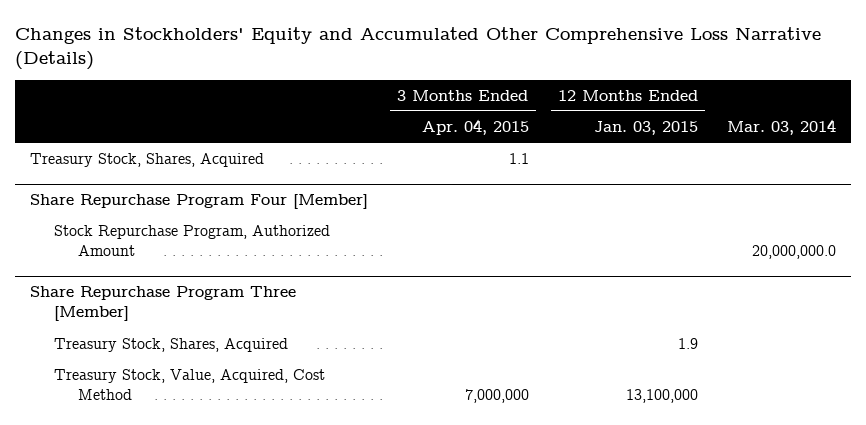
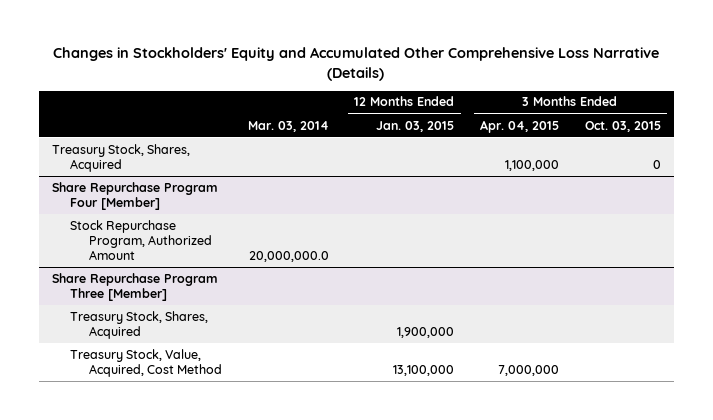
none -> [584,120,661,132] Oct. 03, 2015
[508,153,529,165] 1.1 -> [505,160,560,172] 1,100,000
[677,338,698,350] 1.9 -> [397,327,455,339] 1,900,000

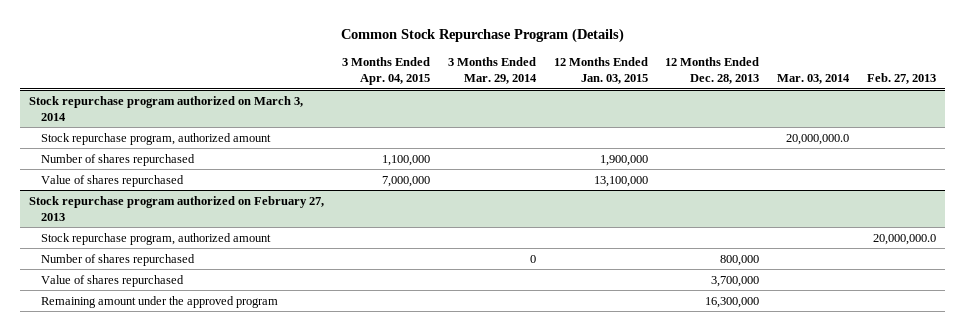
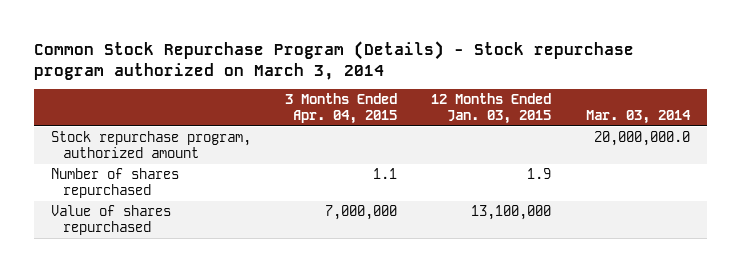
[340,28,624,44] Common Stock Repurchase Program (Details) -> [33,40,634,80] Common Stock Repurchase Program (Details) - Stock repurchase program authorized on March 3, 2014
[447,57,537,85] 3 Months Ended Mar. 29, 2014 -> none
[665,57,760,85] 12 Months Ended Dec. 28, 2013 -> none
[867,73,937,85] Feb. 27, 2013 -> none
[28,95,303,121] Stock repurchase program authorized on March 3, 2014 -> none
[381,154,430,166] 1,100,000 -> [373,168,398,180] 1.1
[599,154,648,166] 1,900,000 -> [527,168,552,180] 1.9
[28,195,324,221] Stock repurchase program authorized on February 27, 2013 -> none
[41,232,272,245] Stock repurchase program, authorized amount -> none
[41,253,196,266] Number of shares repurchased -> none
[41,274,185,287] Value of shares repurchased -> none
[41,295,279,308] Remaining amount under the approved program -> none

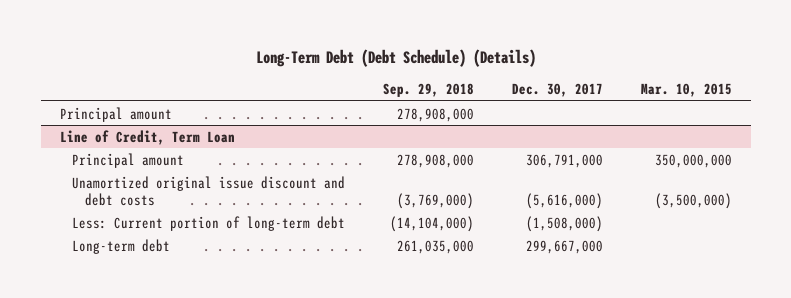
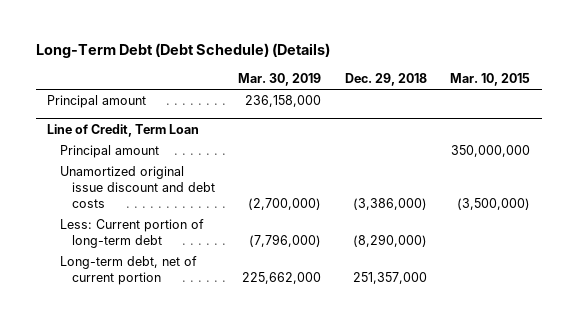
[383,82,475,97] Sep. 29, 2018 -> none
[511,82,603,97] Dec. 30, 2017 -> none
none -> [238,73,322,87] Mar. 30, 2019
none -> [344,73,427,87] Dec. 29, 2018
[72,238,171,254] Long-term debt -> [59,256,197,286] Long-term debt, net of current portion

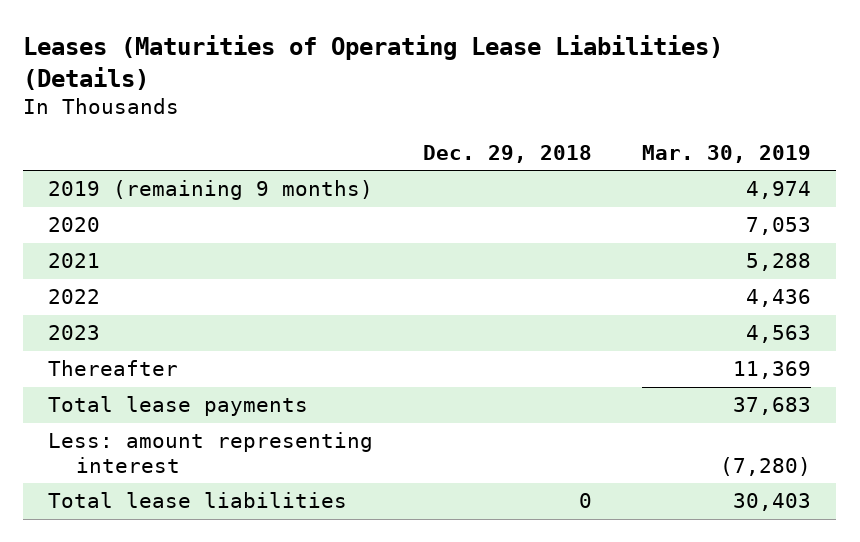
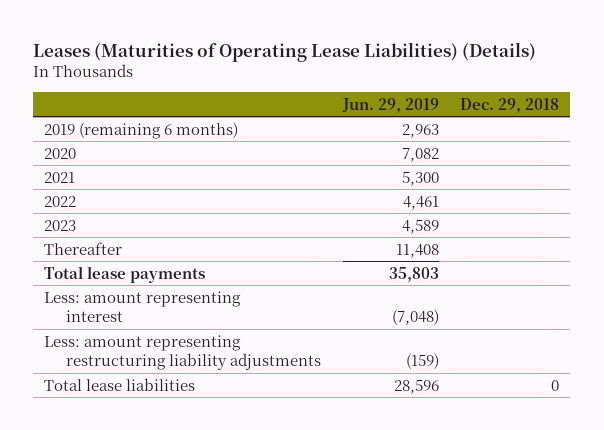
[642,145,812,164] Mar. 30, 2019 -> none
none -> [341,97,439,113] Jun. 29, 2019
[48,180,374,201] 2019 (remaining 9 months) -> [44,121,239,139] 2019 (remaining 6 months)
none -> [44,334,322,370] Less: amount representing restructuring liability adjustments

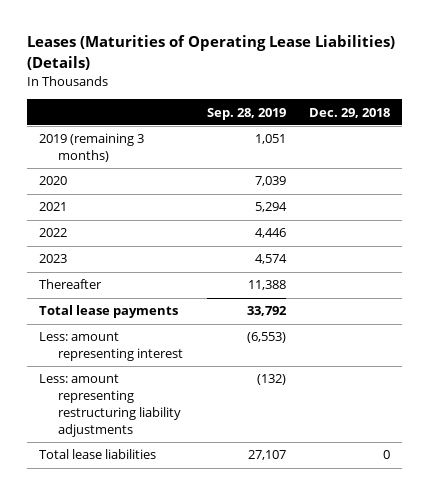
[341,97,439,113] Jun. 29, 2019 -> none
none -> [206,107,286,120] Sep. 28, 2019
[44,121,239,139] 2019 (remaining 6 months) -> [38,133,144,163] 2019 (remaining 3 months)

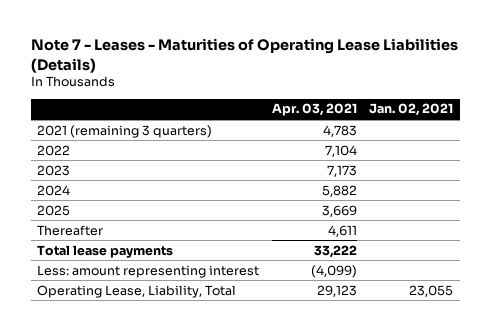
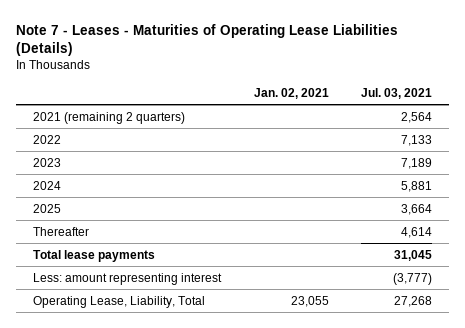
[271,103,357,117] Apr. 03, 2021 -> none
none -> [361,87,433,99] Jul. 03, 2021
[37,124,213,138] 2021 (remaining 3 quarters) -> [32,111,185,124] 2021 (remaining 2 quarters)

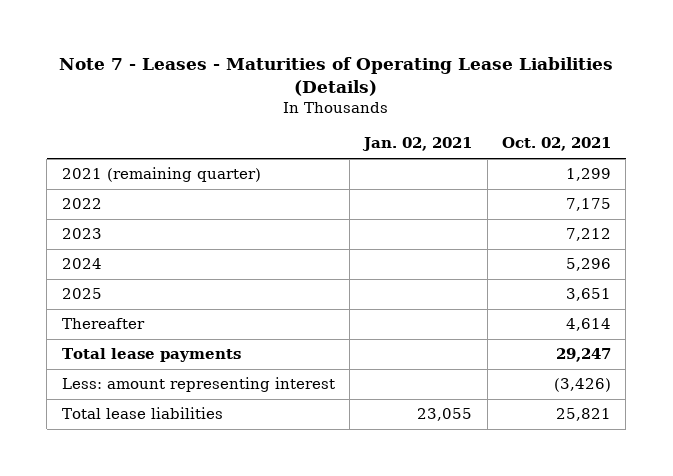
[361,87,433,99] Jul. 03, 2021 -> none
none -> [502,137,612,152] Oct. 02, 2021
[32,111,185,124] 2021 (remaining 2 quarters) -> [61,167,261,183] 2021 (remaining quarter)
[32,295,205,308] Operating Lease, Liability, Total -> [61,407,223,420] Total lease liabilities

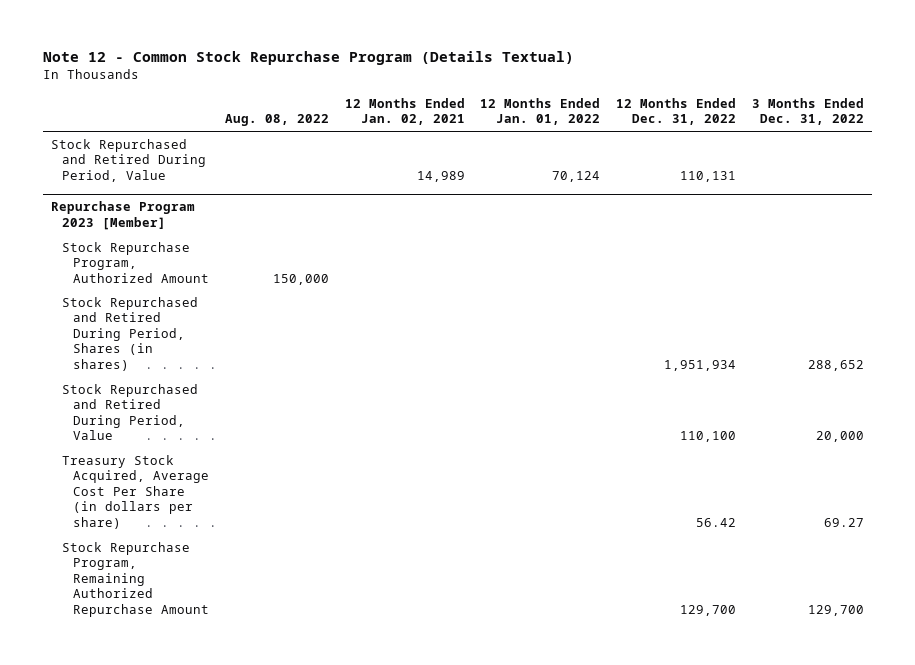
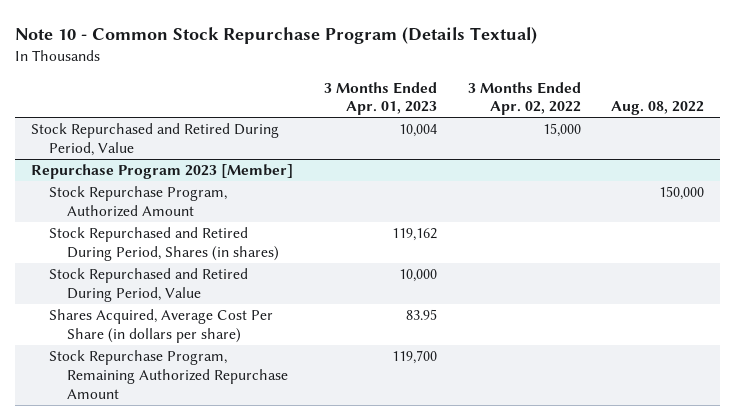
[42,51,574,66] Note 12 - Common Stock Repurchase Program (Details Textual) -> [15,26,538,44] Note 10 - Common Stock Repurchase Program (Details Textual)
[344,97,465,126] 12 Months Ended Jan. 02, 2021 -> none
[480,97,601,126] 12 Months Ended Jan. 01, 2022 -> none
[616,97,737,126] 12 Months Ended Dec. 31, 2022 -> none
[751,97,864,126] 3 Months Ended Dec. 31, 2022 -> none
none -> [323,81,437,116] 3 Months Ended Apr. 01, 2023
none -> [467,81,581,116] 3 Months Ended Apr. 02, 2022
[61,454,209,529] Treasury Stock Acquired, Average Cost Per Share (in dollars per share) -> [49,309,274,343] Shares Acquired, Average Cost Per Share (in dollars per share)

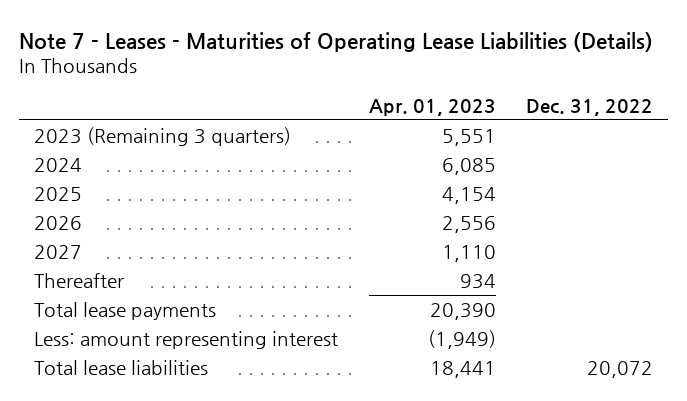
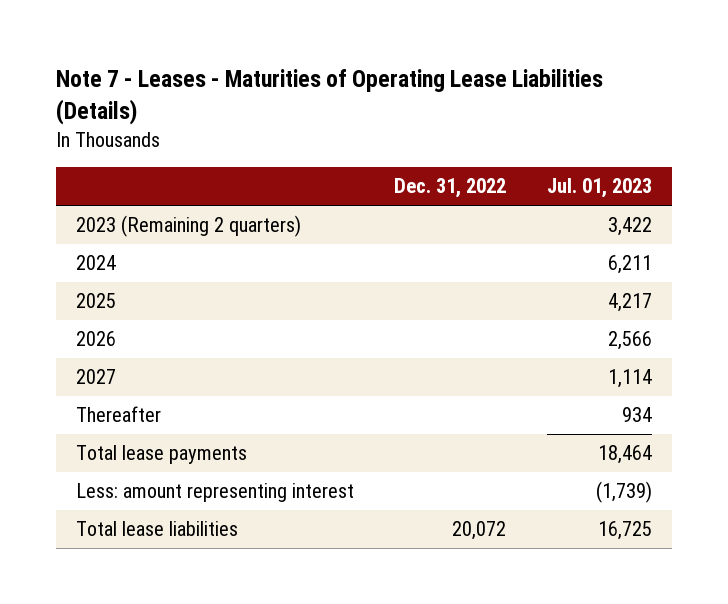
[368,98,496,116] Apr. 01, 2023 -> none
none -> [546,178,652,199] Jul. 01, 2023
[34,126,292,146] 2023 (Remaining 3 quarters) -> [76,215,302,238] 2023 (Remaining 2 quarters)

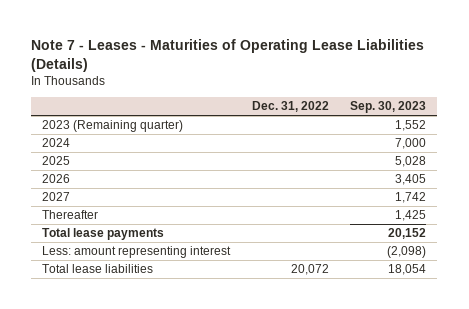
[546,178,652,199] Jul. 01, 2023 -> none
none -> [350,101,427,114] Sep. 30, 2023
[76,215,302,238] 2023 (Remaining 2 quarters) -> [42,120,184,133] 2023 (Remaining quarter)

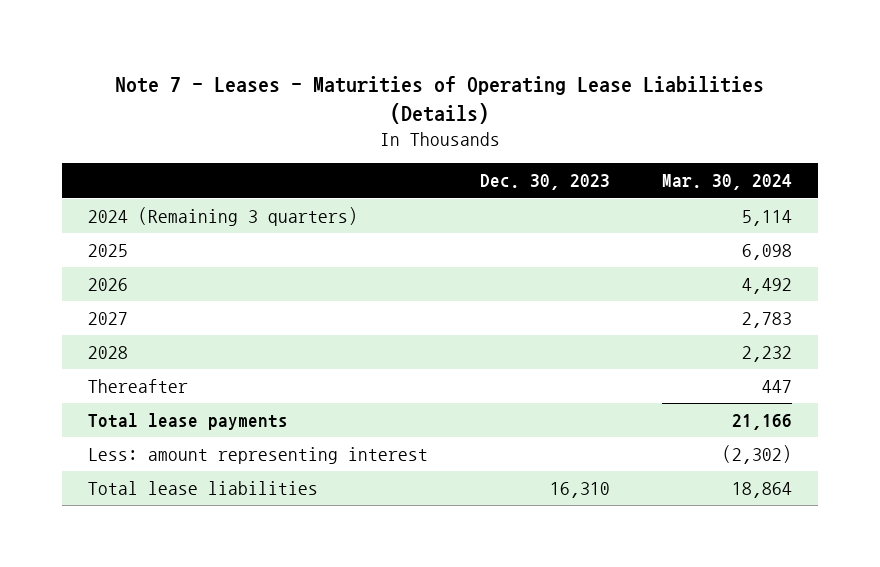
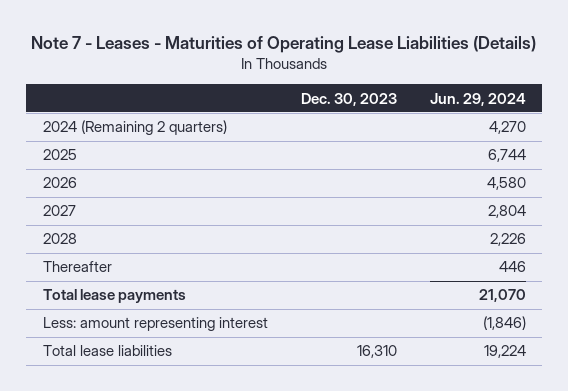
[661,174,792,191] Mar. 30, 2024 -> none
none -> [429,92,526,106] Jun. 29, 2024
[88,207,359,227] 2024 (Remaining 3 quarters) -> [42,120,227,136] 2024 (Remaining 2 quarters)

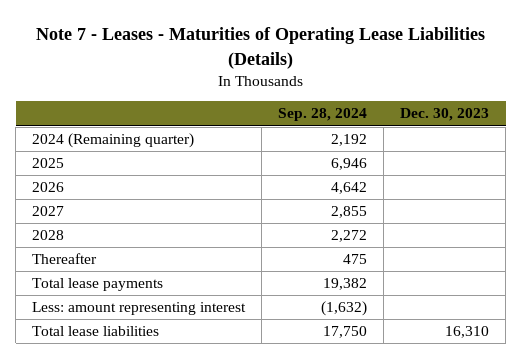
[429,92,526,106] Jun. 29, 2024 -> none
none -> [278,108,368,122] Sep. 28, 2024
[42,120,227,136] 2024 (Remaining 2 quarters) -> [32,133,195,149] 2024 (Remaining quarter)

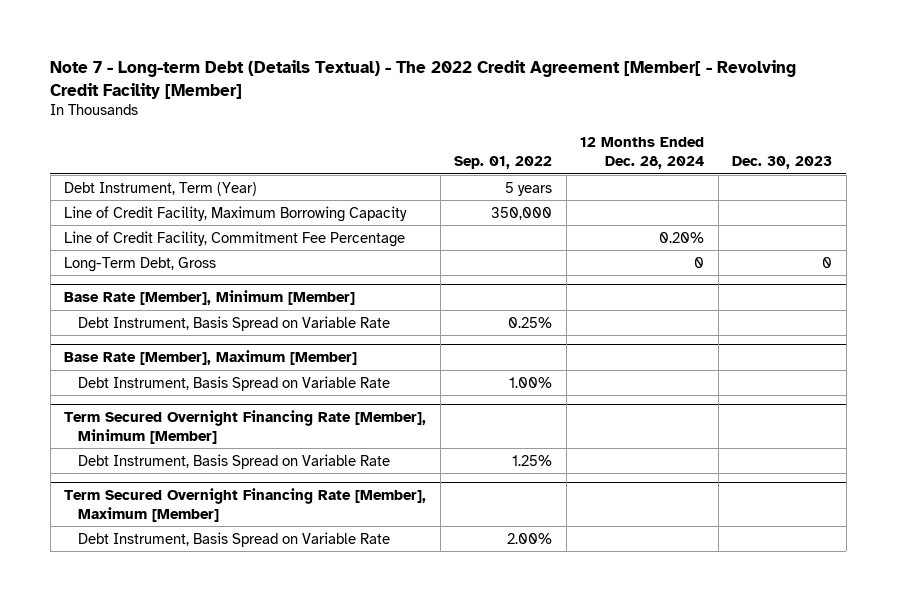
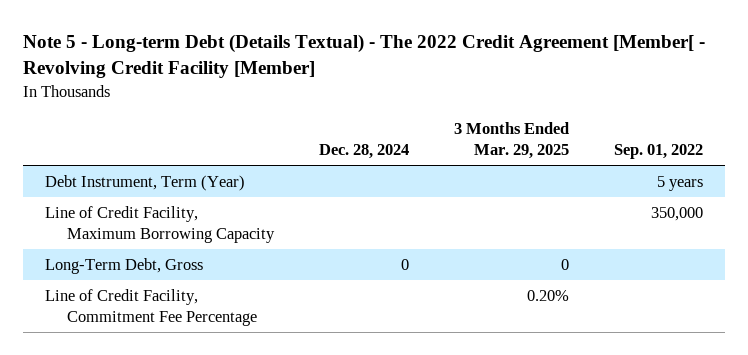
[50,60,797,99] Note 7 - Long-term Debt (Details Textual) - The 2022 Credit Agreement [Member[ - Revolving Credit Facility [Member] -> [22,34,705,79] Note 5 - Long-term Debt (Details Textual) - The 2022 Credit Agreement [Member[ - Revolving Credit Facility [Member]
[580,137,705,170] 12 Months Ended Dec. 28, 2024 -> none
[732,156,833,170] Dec. 30, 2023 -> none
none -> [318,144,409,160] Dec. 28, 2024
none -> [453,122,569,160] 3 Months Ended Mar. 29, 2025
[64,289,356,305] Base Rate [Member], Minimum [Member] -> none
[78,315,391,331] Debt Instrument, Basis Spread on Variable Rate -> none
[64,349,358,365] Base Rate [Member], Maximum [Member] -> none
[78,375,391,391] Debt Instrument, Basis Spread on Variable Rate -> none
[64,409,427,444] Term Secured Overnight Financing Rate [Member], Minimum [Member] -> none
[78,453,391,469] Debt Instrument, Basis Spread on Variable Rate -> none
[64,487,427,522] Term Secured Overnight Financing Rate [Member], Maximum [Member] -> none
[78,531,391,547] Debt Instrument, Basis Spread on Variable Rate -> none
[64,230,406,247] Line of Credit Facility, Commitment Fee Percentage -> [45,288,257,326] Line of Credit Facility, Commitment Fee Percentage

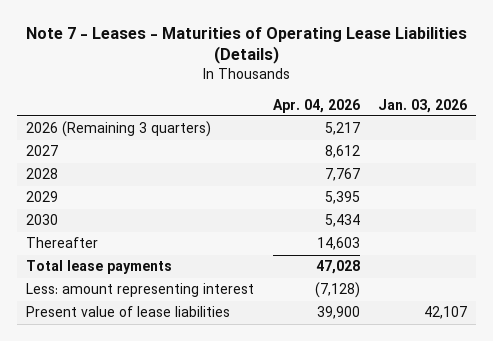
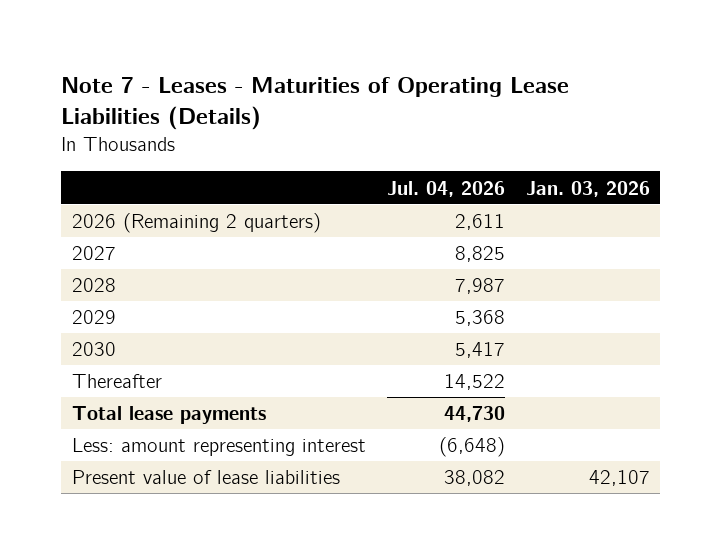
[272,98,360,113] Apr. 04, 2026 -> none
none -> [386,180,505,197] Jul. 04, 2026
[26,121,212,138] 2026 (Remaining 3 quarters) -> [71,213,321,234] 2026 (Remaining 2 quarters)

